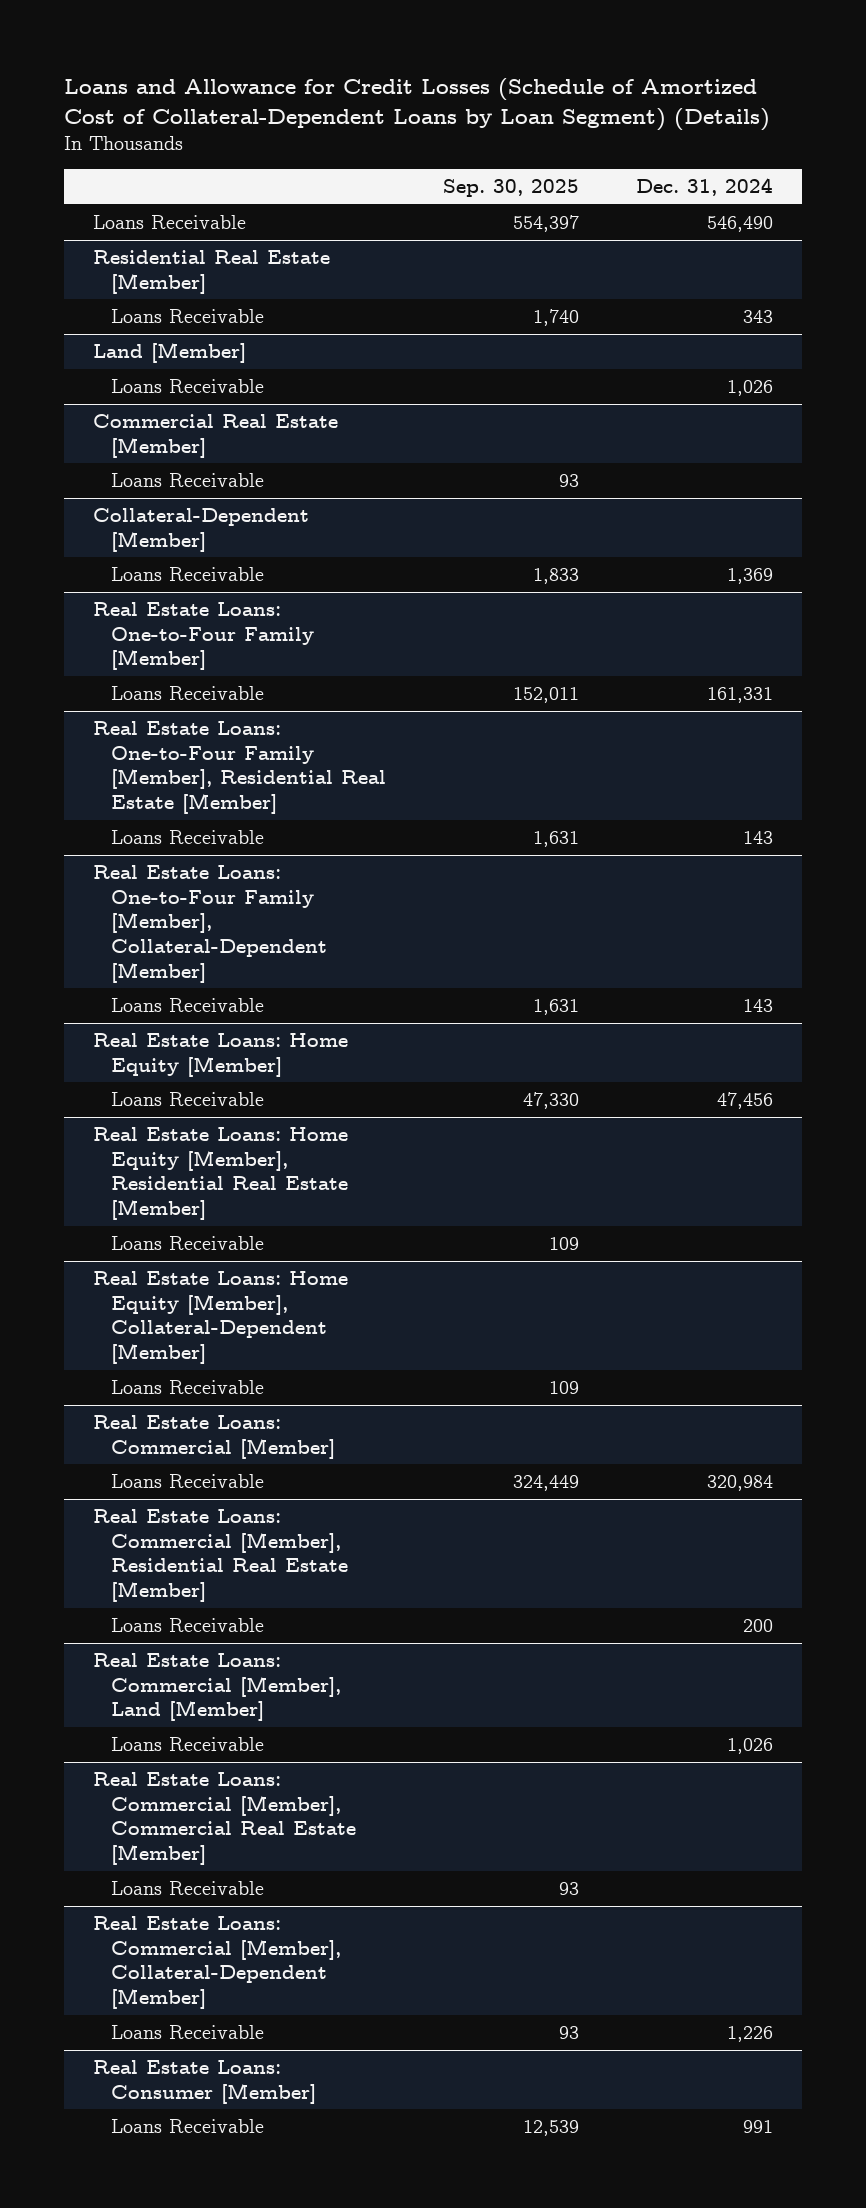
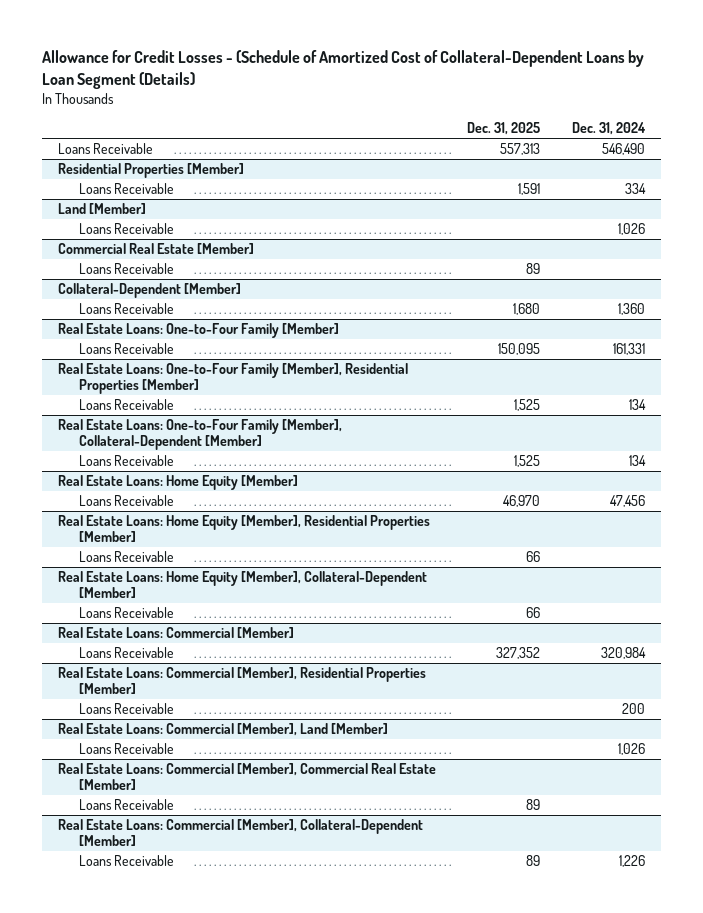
[63,77,770,131] Loans and Allowance for Credit Losses (Schedule of Amortized Cost of Collateral-Dependent Loans by Loan Segment) (Details) -> [41,50,644,90] Allowance for Credit Losses - (Schedule of Amortized Cost of Collateral-Dependent Loans by Loan Segment (Details)
[442,179,579,198] Sep. 30, 2025 -> none
none -> [467,122,541,136] Dec. 31, 2025
[92,249,330,294] Residential Real Estate [Member] -> [57,163,244,179] Residential Properties [Member]
[743,309,774,323] 343 -> [625,183,647,195] 334
[727,567,774,584] 1,369 -> [618,303,646,316] 1,360
[92,720,386,815] Real Estate Loans: One-to-Four Family [Member], Residential Real Estate [Member] -> [57,363,408,395] Real Estate Loans: One-to-Four Family [Member], Residential Properties [Member]
[743,830,774,844] 143 -> [629,399,647,411] 134
[743,998,774,1012] 143 -> [629,455,647,467] 134
[92,1126,348,1221] Real Estate Loans: Home Equity [Member], Residential Real Estate [Member] -> [57,515,430,543] Real Estate Loans: Home Equity [Member], Residential Properties [Member]
[92,1508,348,1603] Real Estate Loans: Commercial [Member], Residential Real Estate [Member] -> [57,667,426,695] Real Estate Loans: Commercial [Member], Residential Properties [Member]
[92,2059,316,2104] Real Estate Loans: Consumer [Member] -> none
[110,2118,264,2133] Loans Receivable -> none

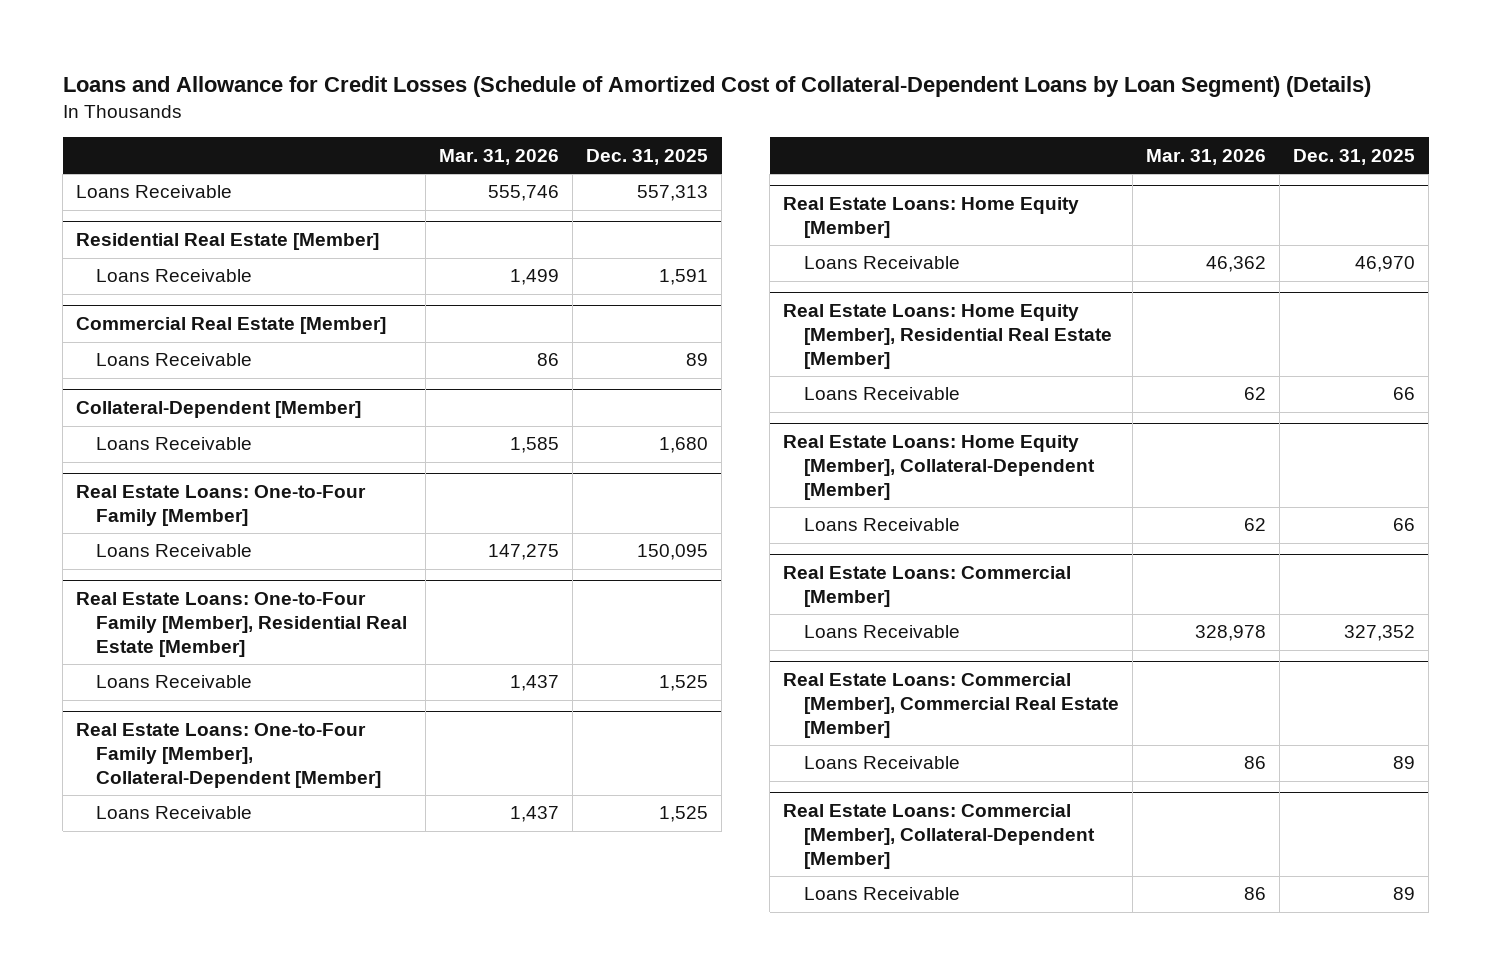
[41,50,644,90] Allowance for Credit Losses - (Schedule of Amortized Cost of Collateral-Dependent Loans by Loan Segment (Details) -> [62,76,1371,98] Loans and Allowance for Credit Losses (Schedule of Amortized Cost of Collateral-Dependent Loans by Loan Segment) (Details)
[572,122,647,136] Dec. 31, 2024 -> none
none -> [438,148,559,165] Mar. 31, 2026
[57,163,244,179] Residential Properties [Member] -> [76,233,380,251] Residential Real Estate [Member]
[57,203,146,215] Land [Member] -> none
[79,223,175,235] Loans Receivable -> none
[57,363,408,395] Real Estate Loans: One-to-Four Family [Member], Residential Properties [Member] -> [76,592,408,658] Real Estate Loans: One-to-Four Family [Member], Residential Real Estate [Member]
[57,515,430,543] Real Estate Loans: Home Equity [Member], Residential Properties [Member] -> [783,304,1112,370] Real Estate Loans: Home Equity [Member], Residential Real Estate [Member]
[57,667,426,695] Real Estate Loans: Commercial [Member], Residential Properties [Member] -> none
[79,703,175,715] Loans Receivable -> none
[57,723,388,737] Real Estate Loans: Commercial [Member], Land [Member] -> none
[79,743,175,755] Loans Receivable -> none

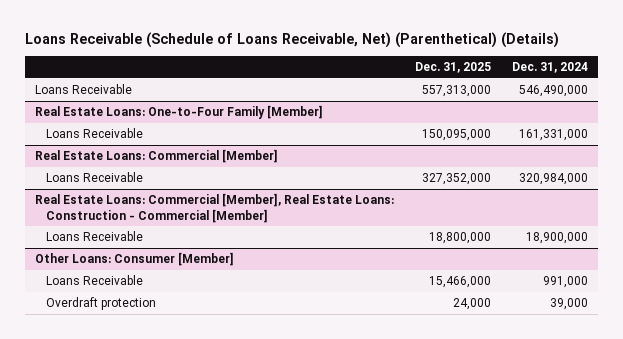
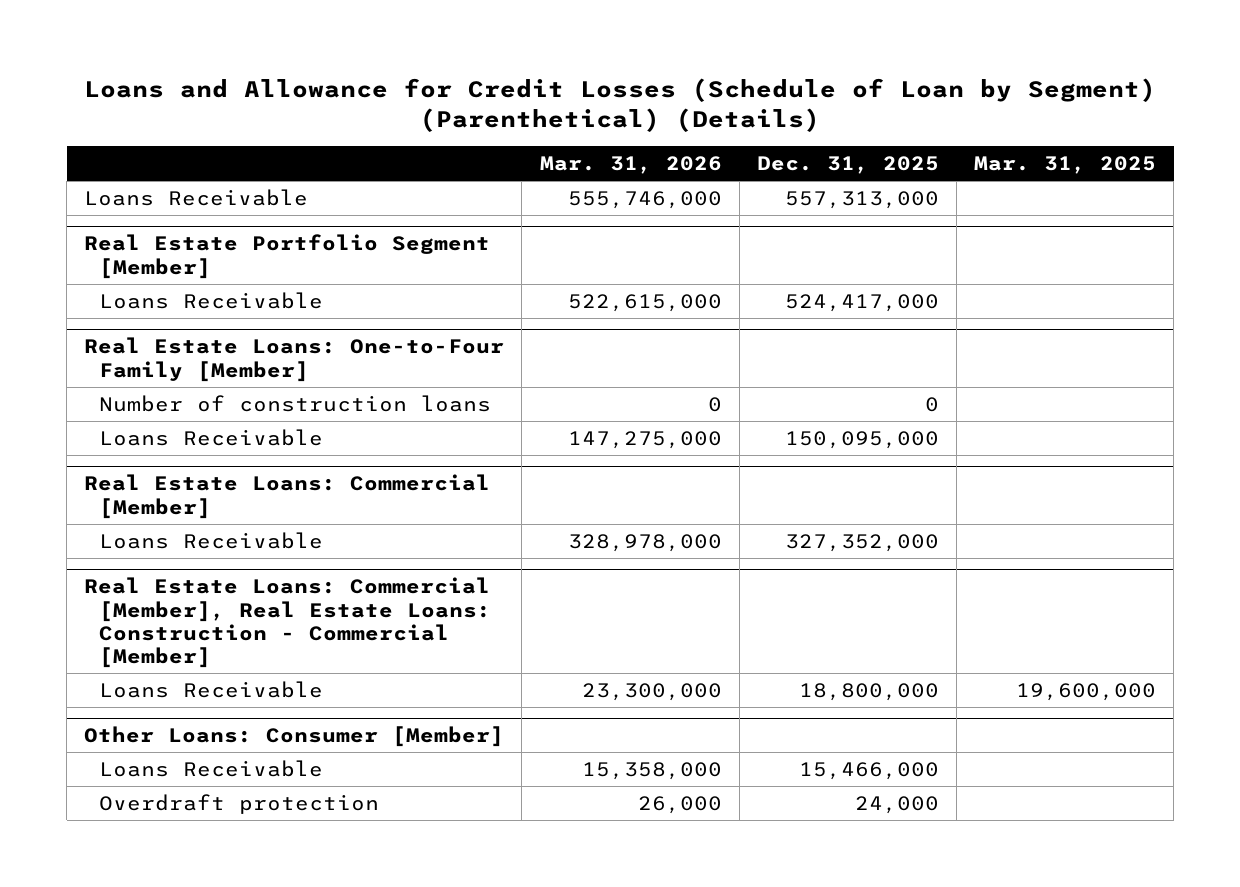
[24,31,559,48] Loans Receivable (Schedule of Loans Receivable, Net) (Parenthetical) (Details) -> [84,77,1157,133] Loans and Allowance for Credit Losses (Schedule of Loan by Segment) (Parenthetical) (Details)
[511,62,588,74] Dec. 31, 2024 -> none
none -> [539,156,722,175] Mar. 31, 2026
none -> [973,156,1156,175] Mar. 31, 2025
none -> [84,234,491,279] Real Estate Portfolio Segment [Member]
none -> [98,291,323,309] Loans Receivable
none -> [98,394,491,412] Number of construction loans

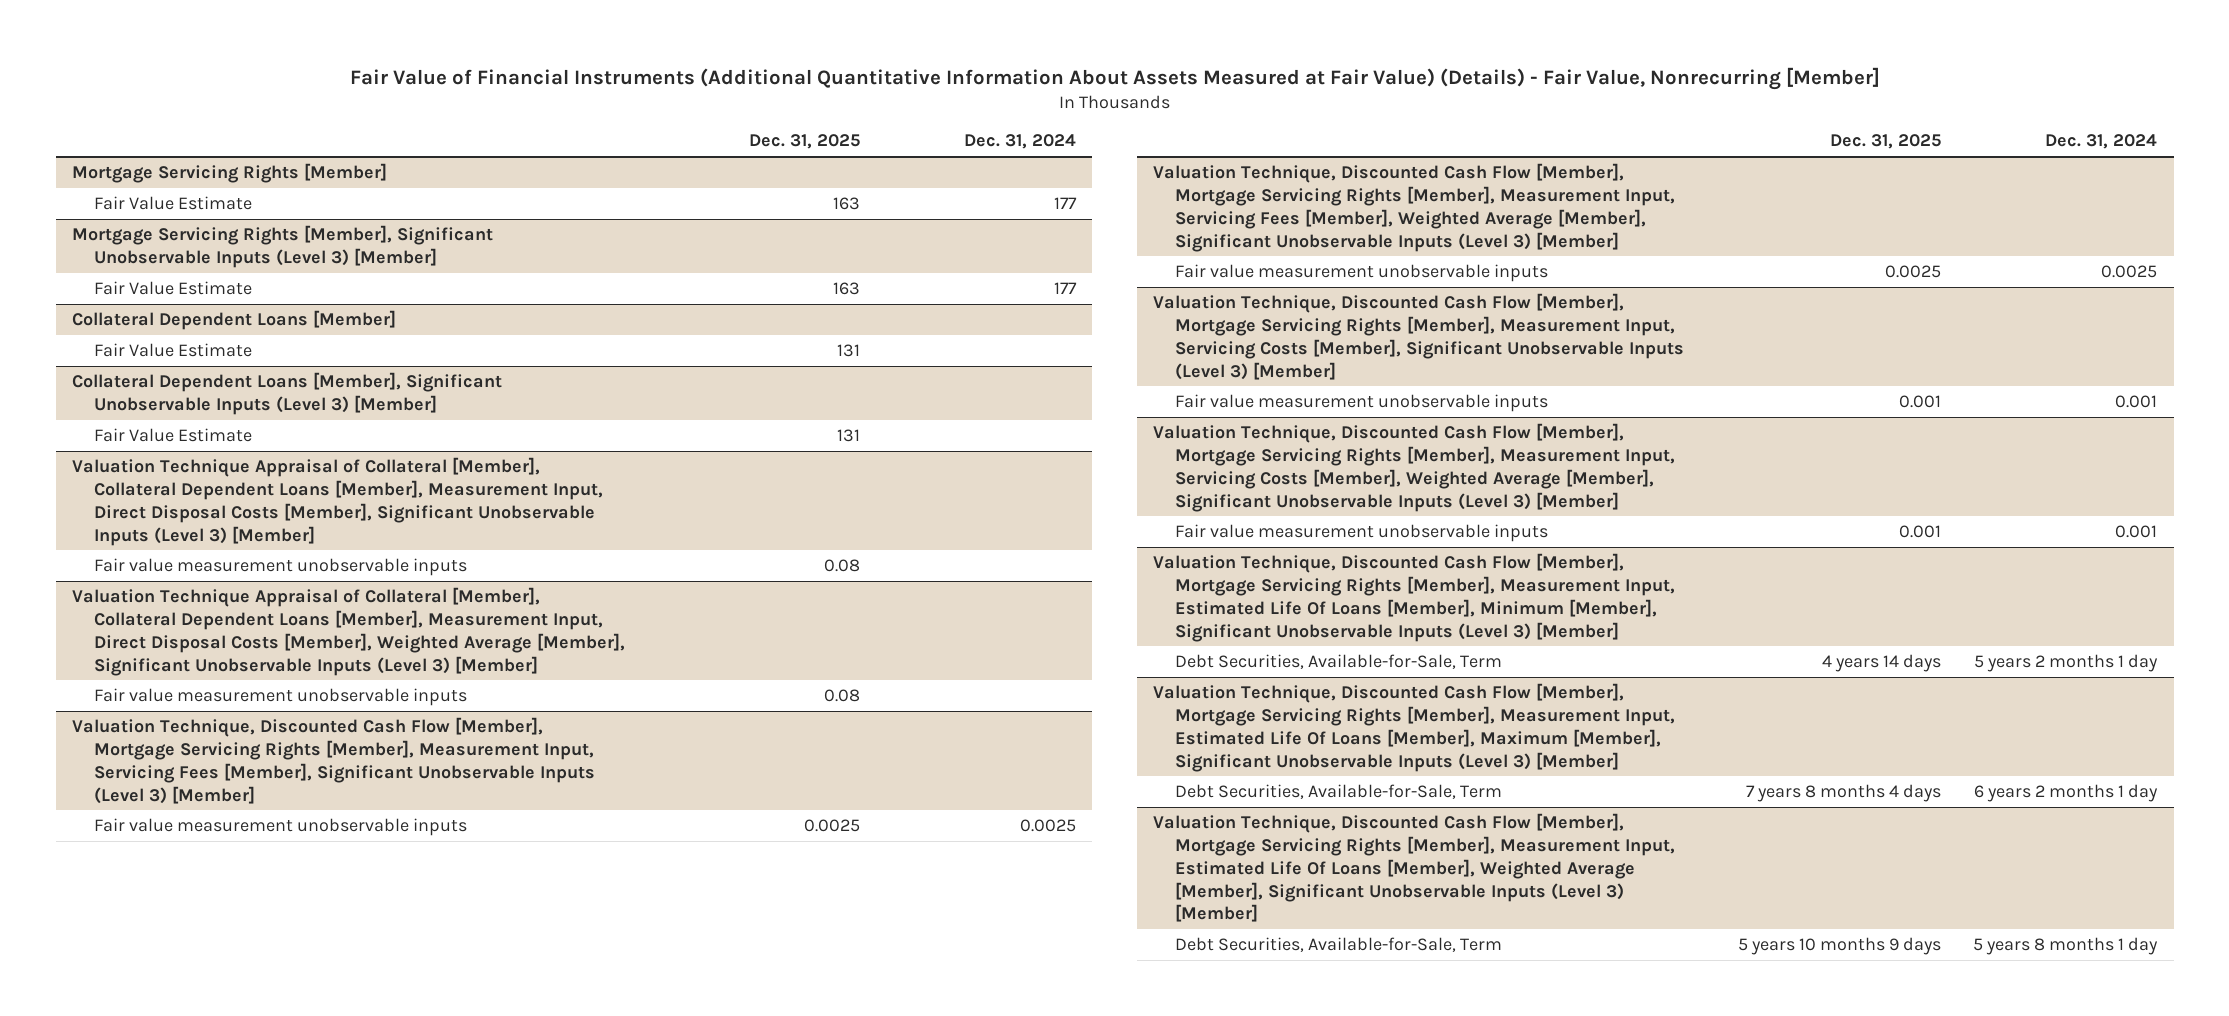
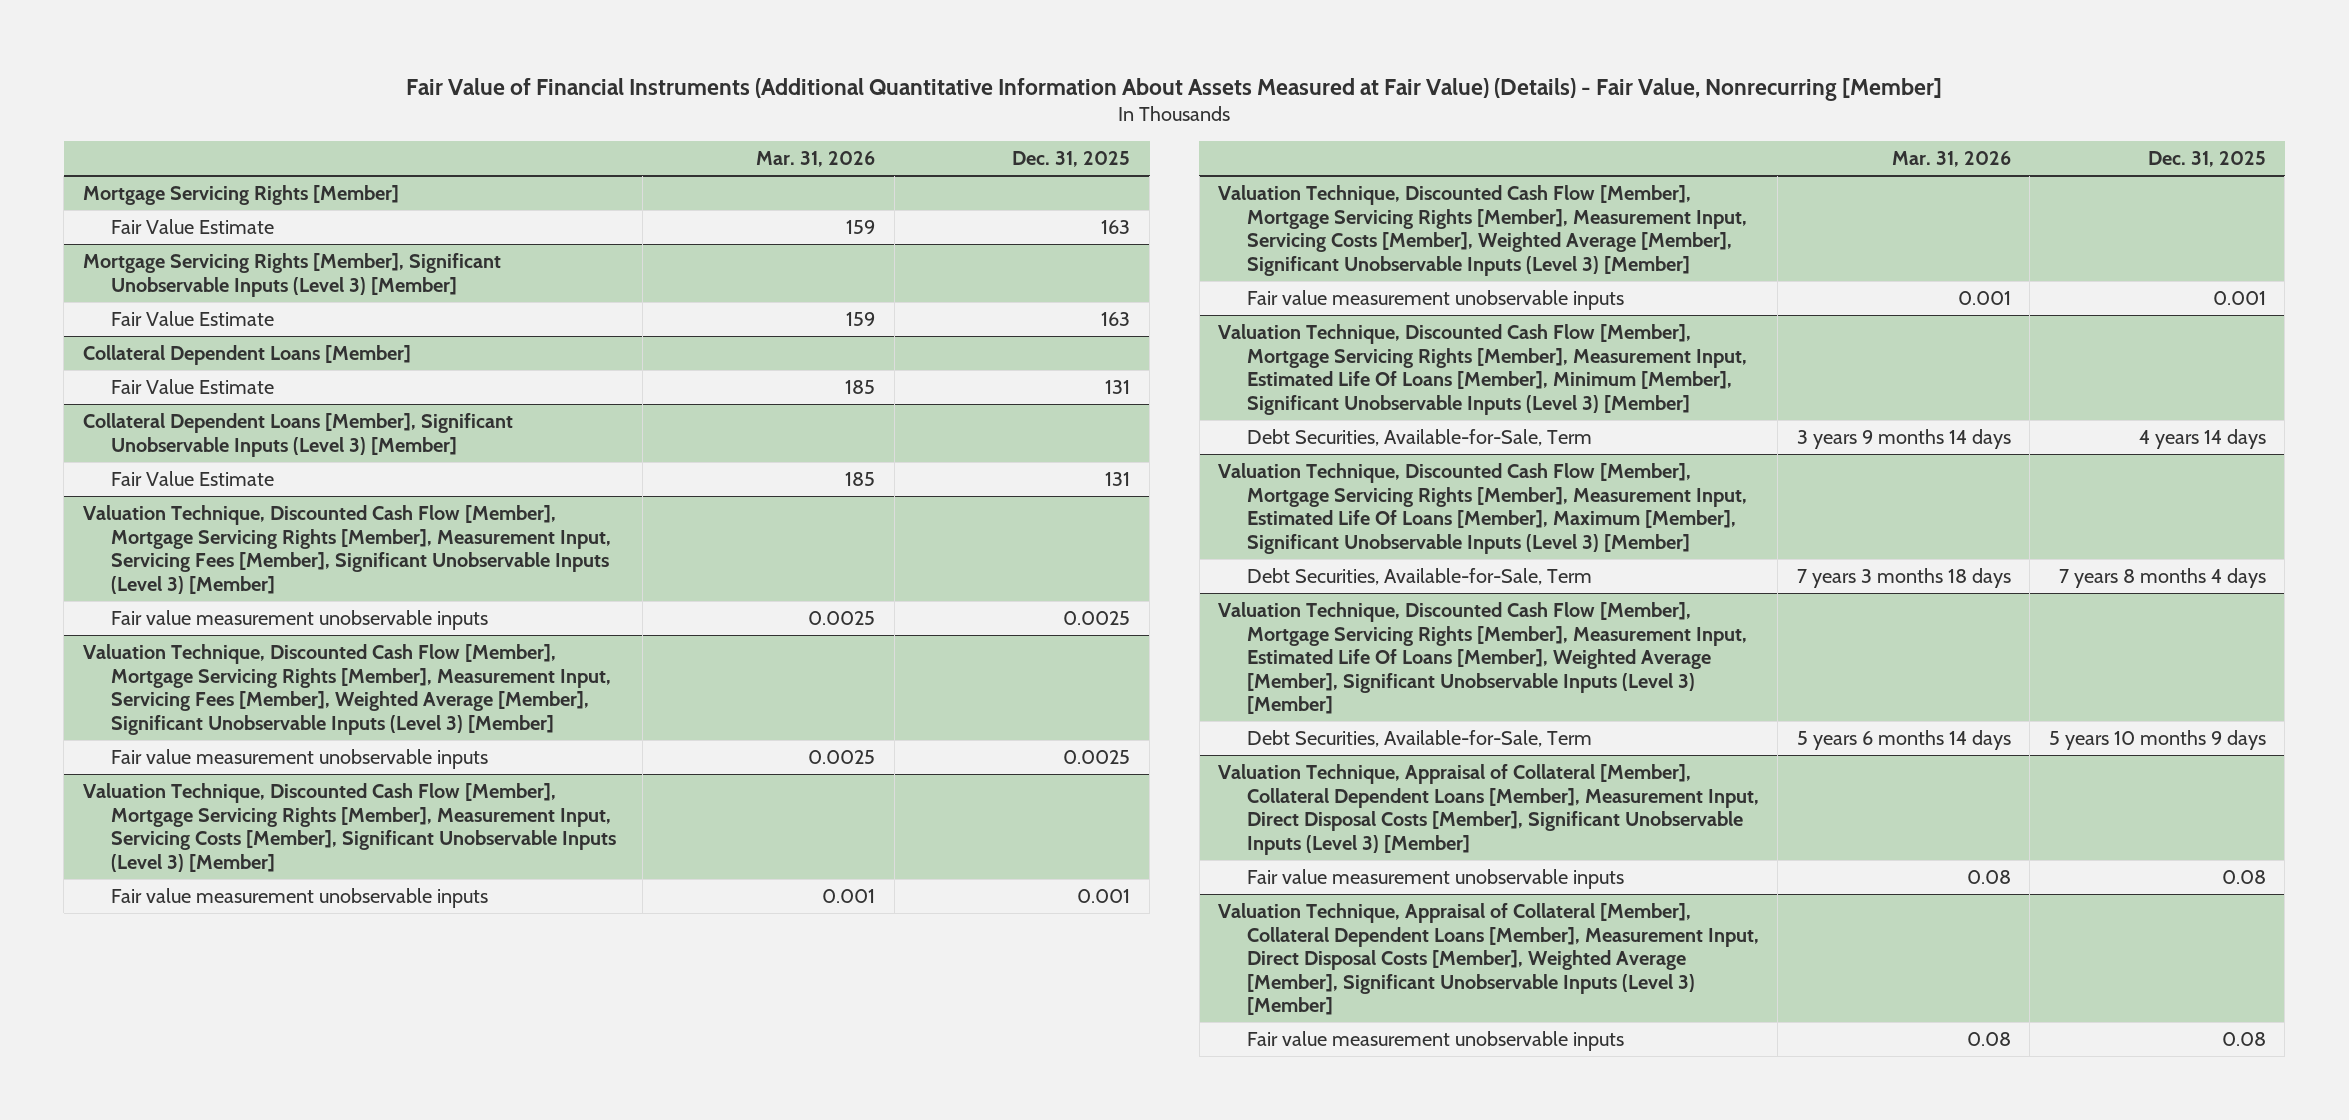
[964,134,1077,150] Dec. 31, 2024 -> none
none -> [756,151,876,168] Mar. 31, 2026
[72,456,603,546] Valuation Technique Appraisal of Collateral [Member], Collateral Dependent Loans [Member], Measurement Input, Direct Disposal Costs [Member], Significant Unobservable Inputs (Level 3) [Member] -> none
[93,557,467,576] Fair value measurement unobservable inputs -> none
[72,586,625,676] Valuation Technique Appraisal of Collateral [Member], Collateral Dependent Loans [Member], Measurement Input, Direct Disposal Costs [Member], Weighted Average [Member], Significant Unobservable Inputs (Level 3) [Member] -> none
[93,687,467,706] Fair value measurement unobservable inputs -> none
none -> [1218,764,1759,855] Valuation Technique, Appraisal of Collateral [Member], Collateral Dependent Loans [Member], Measurement Input, Direct Disposal Costs [Member], Significant Unobservable Inputs (Level 3) [Member]
none -> [1246,869,1624,890] Fair value measurement unobservable inputs
none -> [1218,903,1759,1016] Valuation Technique, Appraisal of Collateral [Member], Collateral Dependent Loans [Member], Measurement Input, Direct Disposal Costs [Member], Weighted Average [Member], Significant Unobservable Inputs (Level 3) [Member]
none -> [1246,1031,1624,1052] Fair value measurement unobservable inputs

